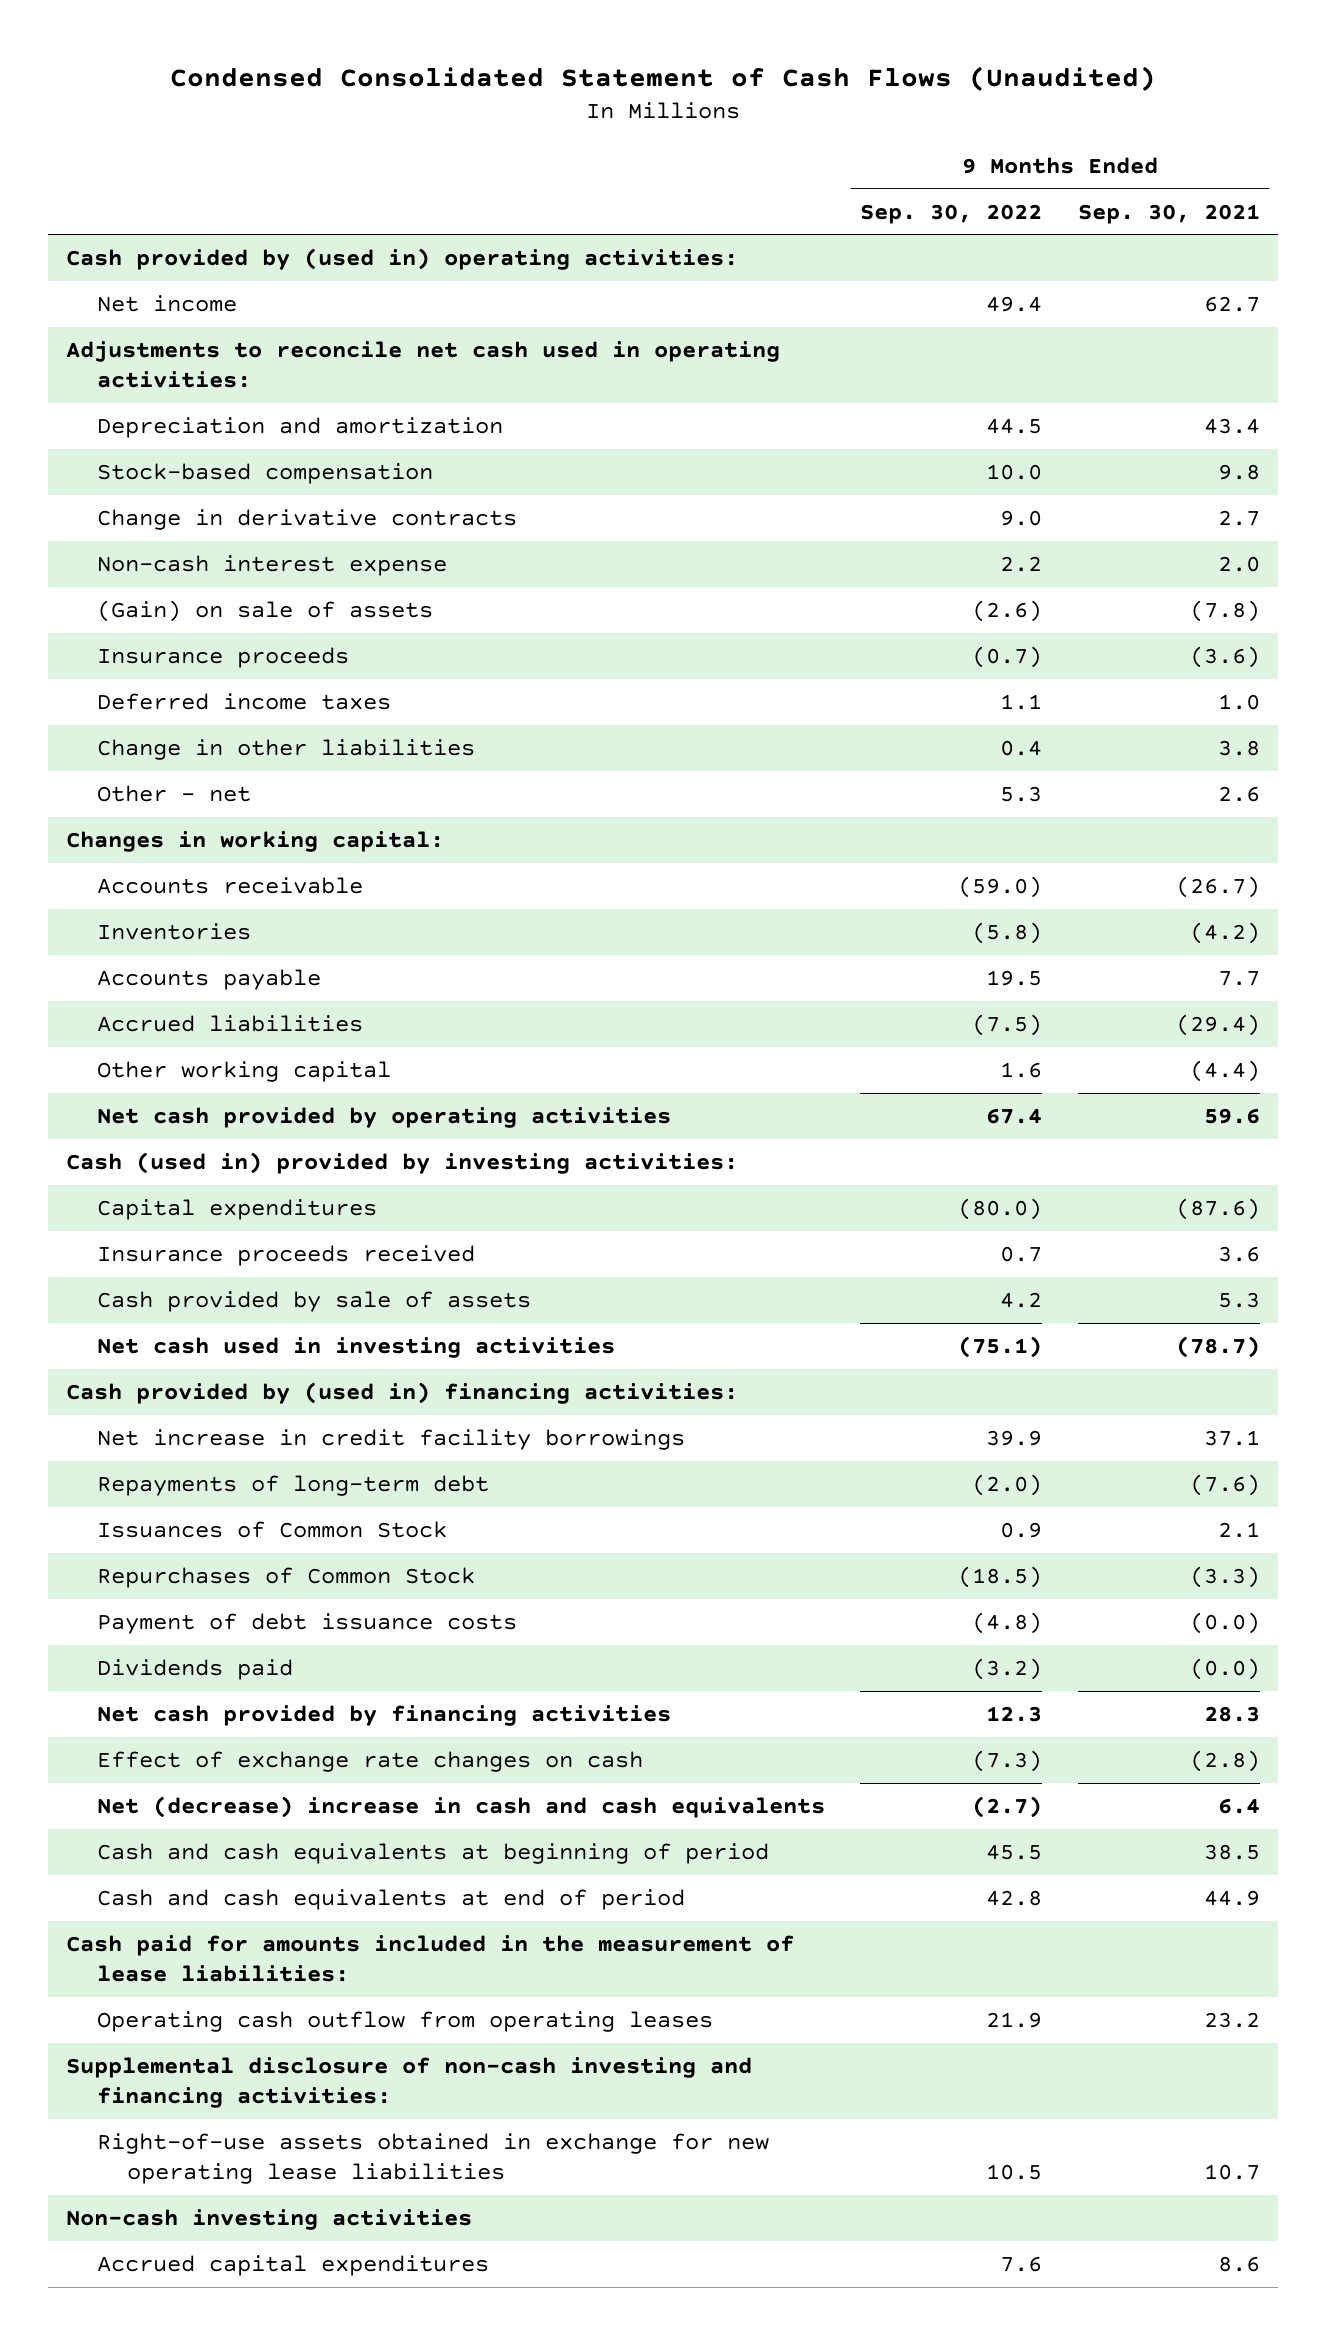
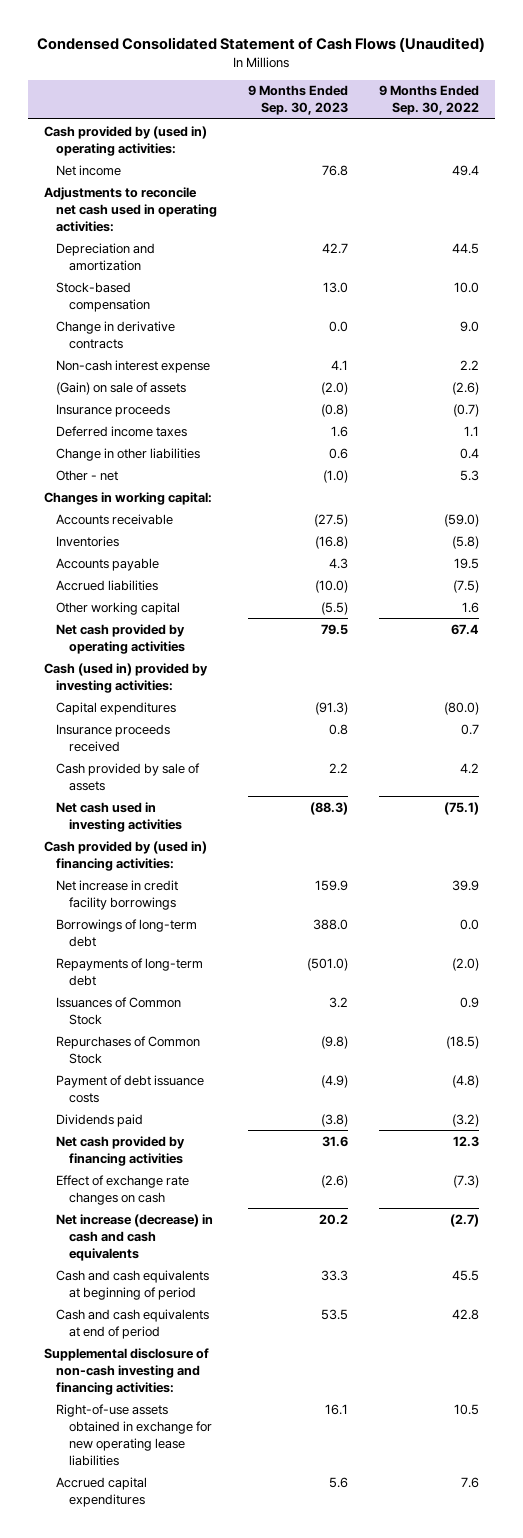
[1078,203,1261,224] Sep. 30, 2021 -> none
none -> [248,85,349,116] 9 Months Ended Sep. 30, 2023
none -> [56,918,198,947] Borrowings of long-term debt
[96,1796,825,1819] Net (decrease) increase in cash and cash equivalents -> [56,1213,214,1261] Net increase (decrease) in cash and cash equivalents
[66,1935,795,1983] Cash paid for amounts included in the measurement of lease liabilities: -> none
[96,2011,713,2033] Operating cash outflow from operating leases -> none
[66,2209,473,2231] Non-cash investing activities -> none

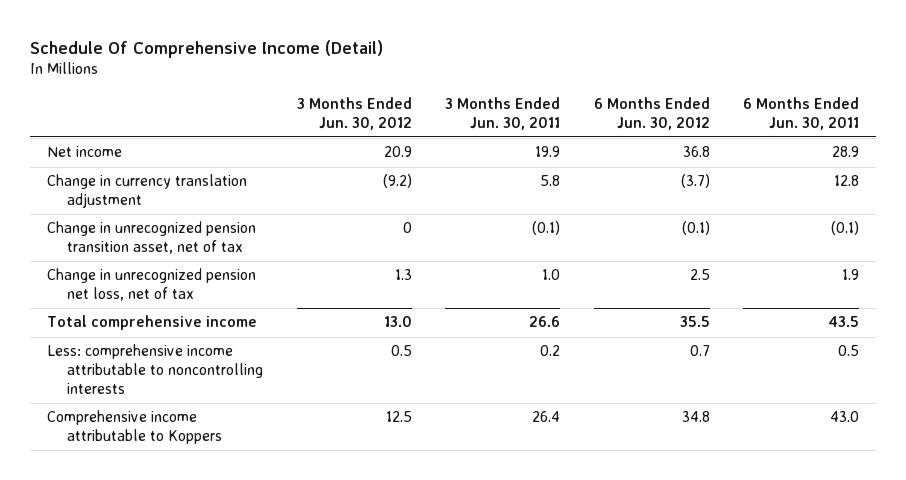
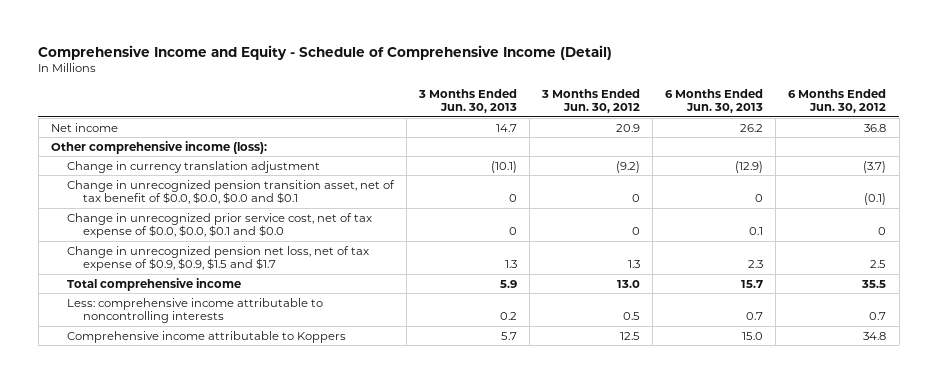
[30,39,384,58] Schedule Of Comprehensive Income (Detail) -> [38,44,613,60] Comprehensive Income and Equity - Schedule of Comprehensive Income (Detail)
[445,97,561,130] 3 Months Ended Jun. 30, 2011 -> none
[742,97,859,130] 6 Months Ended Jun. 30, 2011 -> none
none -> [418,88,518,114] 3 Months Ended Jun. 30, 2013
none -> [665,88,764,114] 6 Months Ended Jun. 30, 2013
none -> [50,140,267,154] Other comprehensive income (loss):
[46,221,256,255] Change in unrecognized pension transition asset, net of tax -> [67,179,396,205] Change in unrecognized pension transition asset, net of tax benefit of $0.0, $0.0, $0.0 and $0.1
none -> [67,212,373,239] Change in unrecognized prior service cost, net of tax expense of $0.0, $0.0, $0.1 and $0.0
[46,268,256,302] Change in unrecognized pension net loss, net of tax -> [67,245,370,272] Change in unrecognized pension net loss, net of tax expense of $0.9, $0.9, $1.5 and $1.7

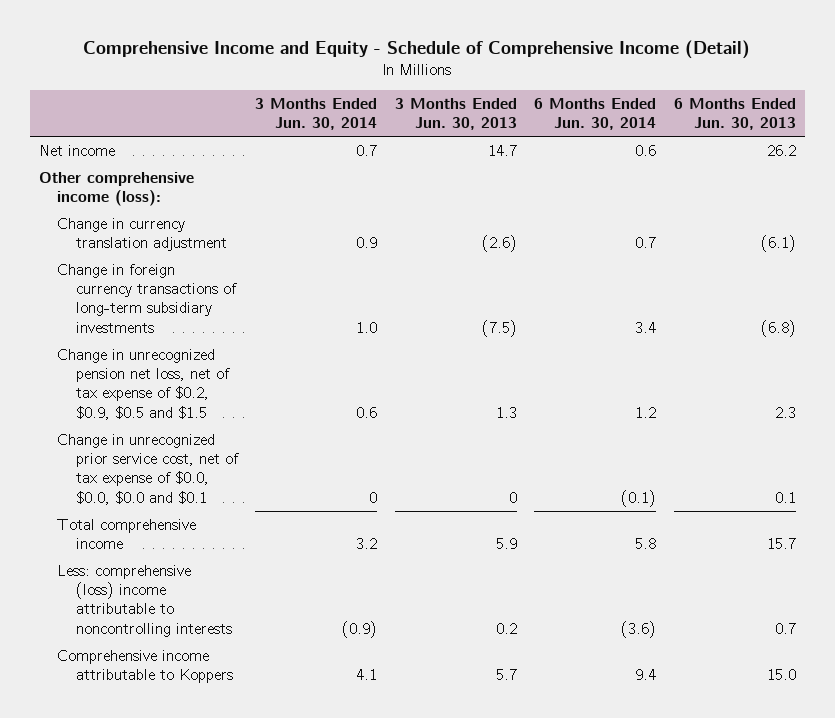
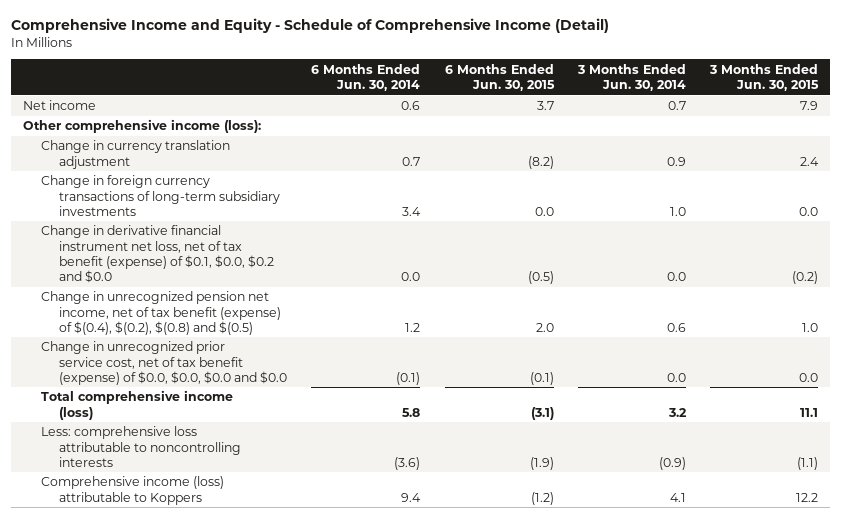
[394,97,517,131] 3 Months Ended Jun. 30, 2013 -> none
[673,97,796,131] 6 Months Ended Jun. 30, 2013 -> none
none -> [444,63,555,91] 6 Months Ended Jun. 30, 2015
none -> [709,63,820,91] 3 Months Ended Jun. 30, 2015
none -> [41,225,275,283] Change in derivative financial instrument net loss, net of tax benefit (expense) of $0.1, $0.0, $0.2 and $0.0
[57,348,230,420] Change in unrecognized pension net loss, net of tax expense of $0.2, $0.9, $0.5 and $1.5 -> [41,291,282,335] Change in unrecognized pension net income, net of tax benefit (expense) of $(0.4), $(0.2), $(0.8) and $(0.5)
[57,433,239,505] Change in unrecognized prior service cost, net of tax expense of $0.0, $0.0, $0.0 and $0.1 -> [41,341,288,385] Change in unrecognized prior service cost, net of tax benefit (expense) of $0.0, $0.0, $0.0 and $0.0
[369,491,378,503] 0 -> [666,372,686,382] 0.0
[57,518,197,550] Total comprehensive income -> [41,390,234,420] Total comprehensive income (loss)
[57,564,232,637] Less: comprehensive (loss) income attributable to noncontrolling interests -> [41,426,242,467] Less: comprehensive loss attributable to noncontrolling interests
[57,649,233,684] Comprehensive income attributable to Koppers -> [41,476,225,505] Comprehensive income (loss) attributable to Koppers

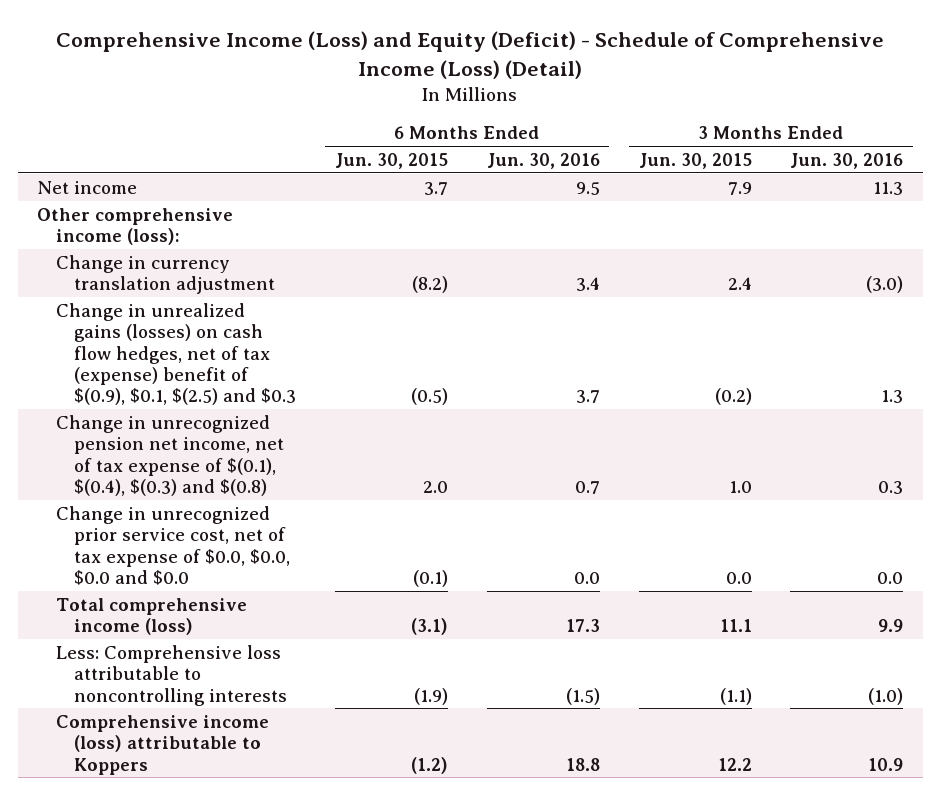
[10,18,609,34] Comprehensive Income and Equity - Schedule of Comprehensive Income (Detail) -> [56,30,885,79] Comprehensive Income (Loss) and Equity (Deficit) - Schedule of Comprehensive Income (Loss) (Detail)
[311,63,421,91] 6 Months Ended Jun. 30, 2014 -> none
[576,63,686,91] 3 Months Ended Jun. 30, 2014 -> none
none -> [486,152,600,169] Jun. 30, 2016
none -> [790,152,904,169] Jun. 30, 2016
[41,175,281,216] Change in foreign currency transactions of long-term subsidiary investments -> none
[41,225,275,283] Change in derivative financial instrument net loss, net of tax benefit (expense) of $0.1, $0.0, $0.2 and $0.0 -> [55,302,297,406] Change in unrealized gains (losses) on cash flow hedges, net of tax (expense) benefit of $(0.9), $0.1, $(2.5) and $0.3
[41,291,282,335] Change in unrecognized pension net income, net of tax benefit (expense) of $(0.4), $(0.2), $(0.8) and $(0.5) -> [55,414,285,496] Change in unrecognized pension net income, net of tax expense of $(0.1), $(0.4), $(0.3) and $(0.8)
[41,341,288,385] Change in unrecognized prior service cost, net of tax benefit (expense) of $0.0, $0.0, $0.0 and $0.0 -> [55,505,291,585] Change in unrecognized prior service cost, net of tax expense of $0.0, $0.0, $0.0 and $0.0
[41,426,242,467] Less: comprehensive loss attributable to noncontrolling interests -> [55,644,288,706] Less: Comprehensive loss attributable to noncontrolling interests

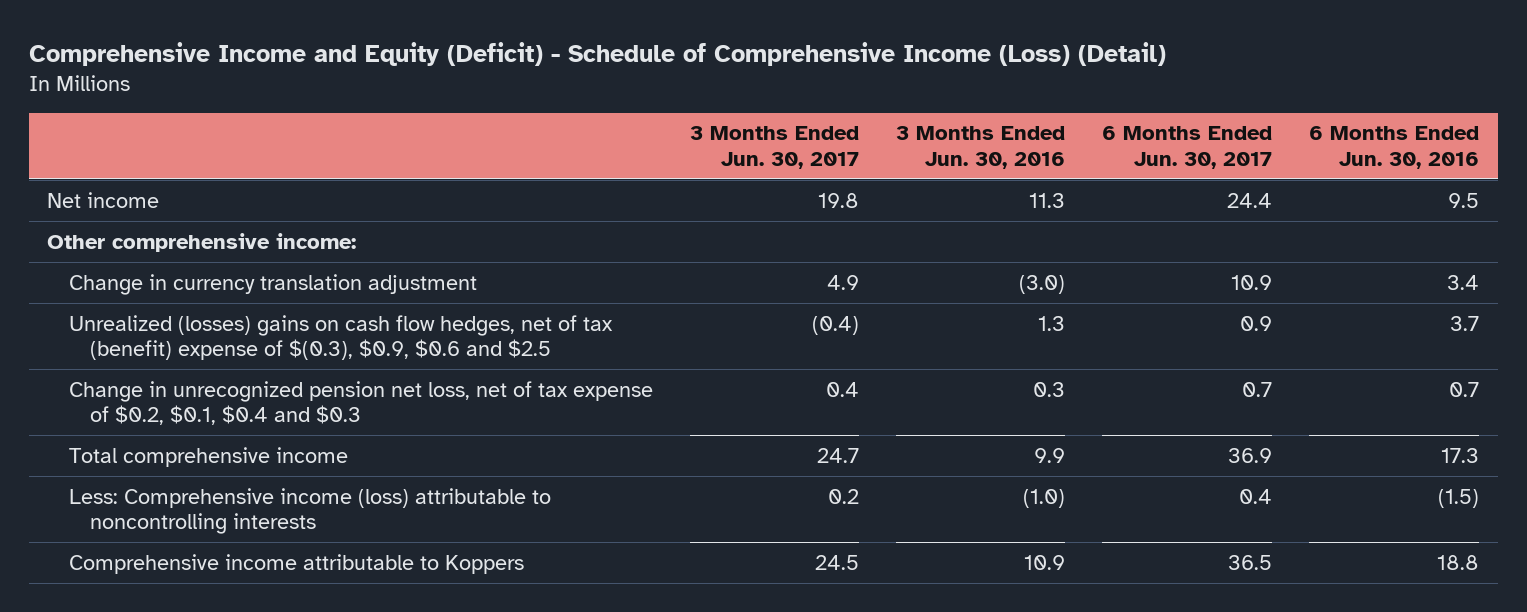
[56,30,885,79] Comprehensive Income (Loss) and Equity (Deficit) - Schedule of Comprehensive Income (Loss) (Detail) -> [28,42,1166,67] Comprehensive Income and Equity (Deficit) - Schedule of Comprehensive Income (Loss) (Detail)
[334,152,448,169] Jun. 30, 2015 -> none
[638,152,752,169] Jun. 30, 2015 -> none
none -> [689,126,859,169] 3 Months Ended Jun. 30, 2017
none -> [1102,126,1273,169] 6 Months Ended Jun. 30, 2017
[37,207,234,246] Other comprehensive income (loss): -> [47,232,357,252] Other comprehensive income:
[55,505,291,585] Change in unrecognized prior service cost, net of tax expense of $0.0, $0.0, $0.0 and $0.0 -> none
[55,302,297,406] Change in unrealized gains (losses) on cash flow hedges, net of tax (expense) benefit of $(0.9), $0.1, $(2.5) and $0.3 -> [68,314,613,361] Unrealized (losses) gains on cash flow hedges, net of tax (benefit) expense of $(0.3), $0.9, $0.6 and $2.5
[55,414,285,496] Change in unrecognized pension net income, net of tax expense of $(0.1), $(0.4), $(0.3) and $(0.8) -> [68,380,653,426] Change in unrecognized pension net loss, net of tax expense of $0.2, $0.1, $0.4 and $0.3
[55,597,247,636] Total comprehensive income (loss) -> [68,446,348,467] Total comprehensive income
[55,644,288,706] Less: Comprehensive loss attributable to noncontrolling interests -> [68,487,551,535] Less: Comprehensive income (loss) attributable to noncontrolling interests
[55,714,269,775] Comprehensive income (loss) attributable to Koppers -> [68,553,524,574] Comprehensive income attributable to Koppers

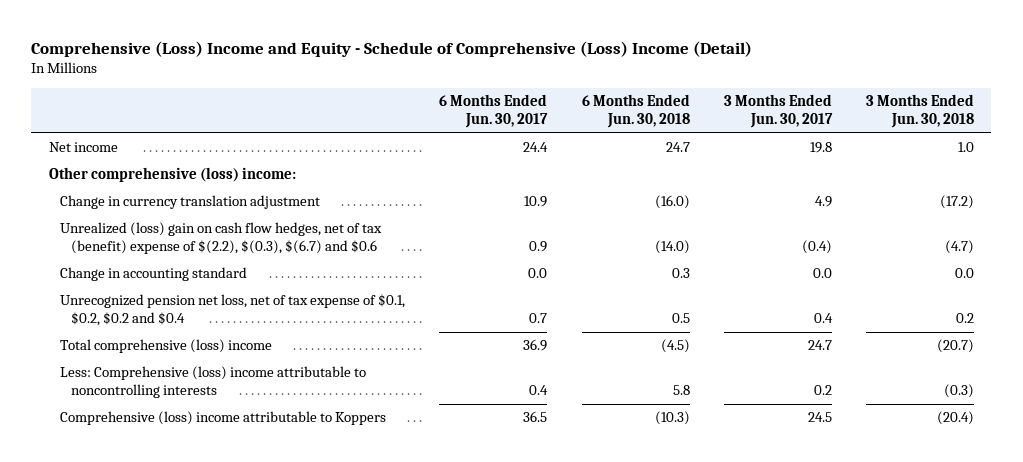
[28,42,1166,67] Comprehensive Income and Equity (Deficit) - Schedule of Comprehensive Income (Loss) (Detail) -> [31,40,753,57] Comprehensive (Loss) Income and Equity - Schedule of Comprehensive (Loss) Income (Detail)
[896,126,1066,169] 3 Months Ended Jun. 30, 2016 -> none
[1309,126,1480,169] 6 Months Ended Jun. 30, 2016 -> none
none -> [581,94,690,129] 6 Months Ended Jun. 30, 2018
none -> [866,94,975,129] 3 Months Ended Jun. 30, 2018
[47,232,357,252] Other comprehensive income: -> [48,167,296,183] Other comprehensive (loss) income:
[68,314,613,361] Unrealized (losses) gains on cash flow hedges, net of tax (benefit) expense of $(0.3), $0.9, $0.6 and $2.5 -> [59,222,382,255] Unrealized (loss) gain on cash flow hedges, net of tax (benefit) expense of $(2.2), $(0.3), $(6.7) and $0.6
none -> [59,267,247,282] Change in accounting standard
[68,380,653,426] Change in unrecognized pension net loss, net of tax expense of $0.2, $0.1, $0.4 and $0.3 -> [59,294,405,327] Unrecognized pension net loss, net of tax expense of $0.1, $0.2, $0.2 and $0.4
[68,446,348,467] Total comprehensive income -> [59,339,272,354] Total comprehensive (loss) income
[68,487,551,535] Less: Comprehensive income (loss) attributable to noncontrolling interests -> [59,366,366,399] Less: Comprehensive (loss) income attributable to noncontrolling interests
[68,553,524,574] Comprehensive income attributable to Koppers -> [59,411,386,426] Comprehensive (loss) income attributable to Koppers

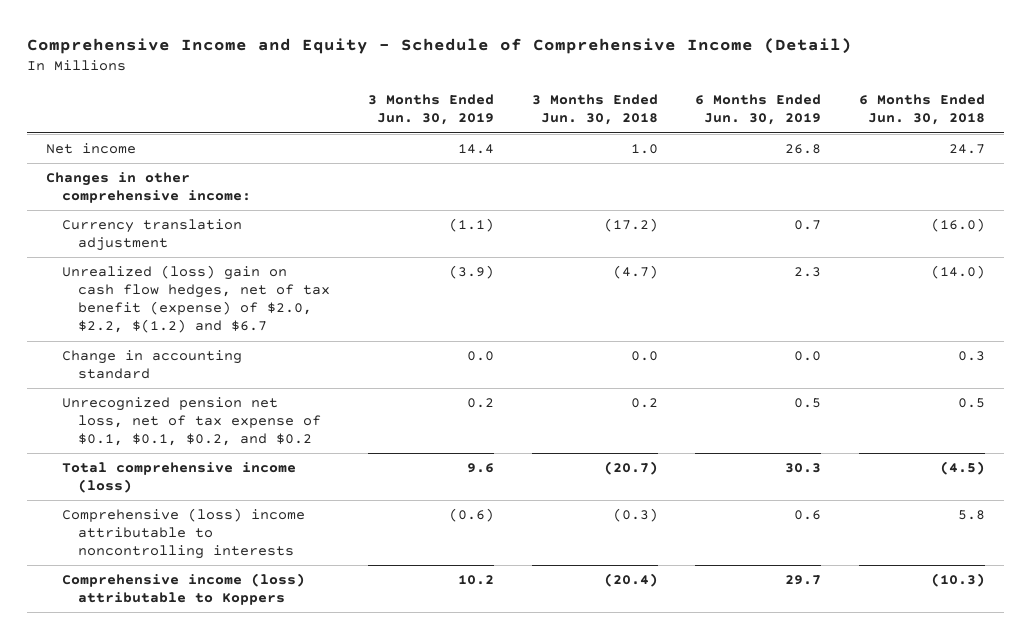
[31,40,753,57] Comprehensive (Loss) Income and Equity - Schedule of Comprehensive (Loss) Income (Detail) -> [26,38,852,55] Comprehensive Income and Equity - Schedule of Comprehensive Income (Detail)
[439,94,549,129] 6 Months Ended Jun. 30, 2017 -> none
[723,94,833,129] 3 Months Ended Jun. 30, 2017 -> none
none -> [367,94,494,126] 3 Months Ended Jun. 30, 2019
none -> [695,94,822,126] 6 Months Ended Jun. 30, 2019
[48,167,296,183] Other comprehensive (loss) income: -> [45,172,251,204] Changes in other comprehensive income:
[59,195,320,210] Change in currency translation adjustment -> [61,219,242,252] Currency translation adjustment
[59,222,382,255] Unrealized (loss) gain on cash flow hedges, net of tax (benefit) expense of $(2.2), $(0.3), $(6.7) and $0.6 -> [61,265,330,334] Unrealized (loss) gain on cash flow hedges, net of tax benefit (expense) of $2.0, $2.2, $(1.2) and $6.7
[59,294,405,327] Unrecognized pension net loss, net of tax expense of $0.1, $0.2, $0.2 and $0.4 -> [61,397,321,447] Unrecognized pension net loss, net of tax expense of $0.1, $0.1, $0.2, and $0.2
[59,339,272,354] Total comprehensive (loss) income -> [61,462,296,494] Total comprehensive income (loss)
[59,366,366,399] Less: Comprehensive (loss) income attributable to noncontrolling interests -> [61,508,305,560] Comprehensive (loss) income attributable to noncontrolling interests
[59,411,386,426] Comprehensive (loss) income attributable to Koppers -> [61,573,305,606] Comprehensive income (loss) attributable to Koppers

